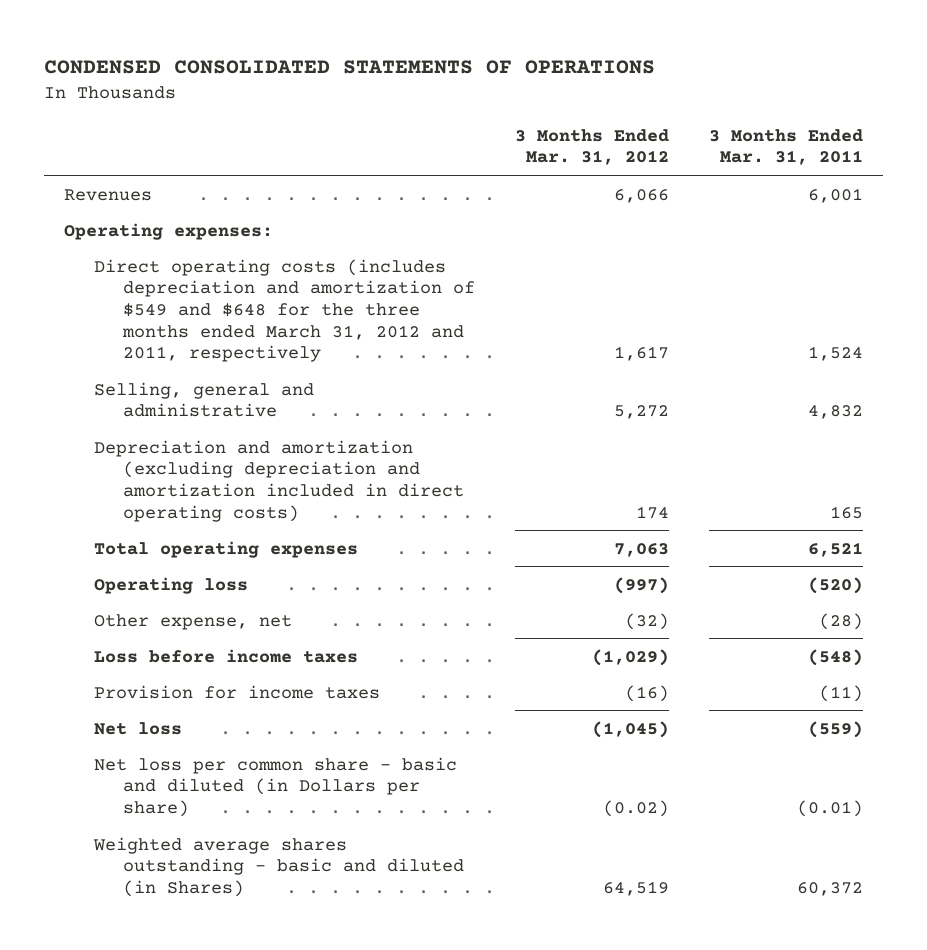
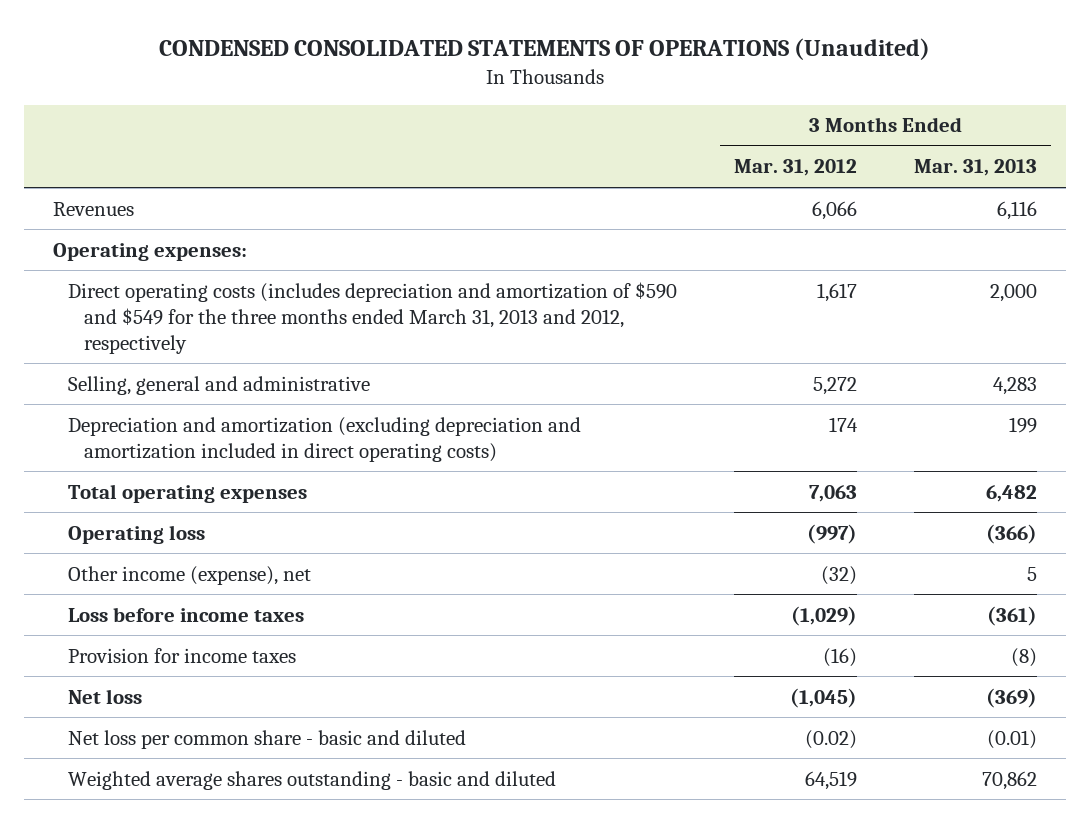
[44,60,656,75] CONDENSED CONSOLIDATED STATEMENTS OF OPERATIONS -> [159,38,931,61] CONDENSED CONSOLIDATED STATEMENTS OF OPERATIONS (Unaudited)
[709,128,864,166] 3 Months Ended Mar. 31, 2011 -> none
none -> [914,159,1038,177] Mar. 31, 2013
[93,258,476,363] Direct operating costs (includes depreciation and amortization of $549 and $648 for the three months ended March 31, 2012 and 2011, respectively -> [68,281,678,354] Direct operating costs (includes depreciation and amortization of $590 and $549 for the three months ended March 31, 2013 and 2012, respectively
[93,613,292,630] Other expense, net -> [68,565,312,585] Other income (expense), net
[93,756,457,817] Net loss per common share - basic and diluted (in Dollars per share) -> [68,729,467,749] Net loss per common share - basic and diluted
[92,836,465,897] Weighted average shares outstanding - basic and diluted (in Shares) -> [68,770,557,790] Weighted average shares outstanding - basic and diluted

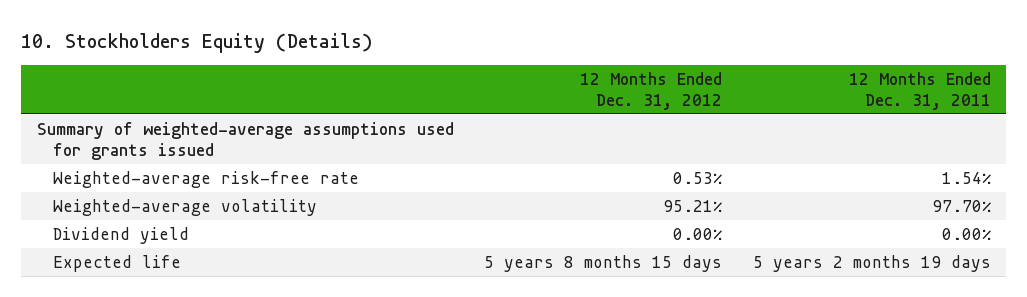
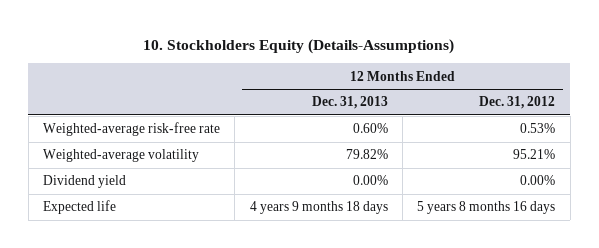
[21,32,374,53] 10. Stockholders Equity (Details) -> [143,38,455,54] 10. Stockholders Equity (Details-Assumptions)
[848,71,991,110] 12 Months Ended Dec. 31, 2011 -> none
none -> [311,96,388,110] Dec. 31, 2013
[36,122,454,160] Summary of weighted-average assumptions used for grants issued -> none
[484,255,723,273] 5 years 8 months 15 days -> [417,201,556,215] 5 years 8 months 16 days

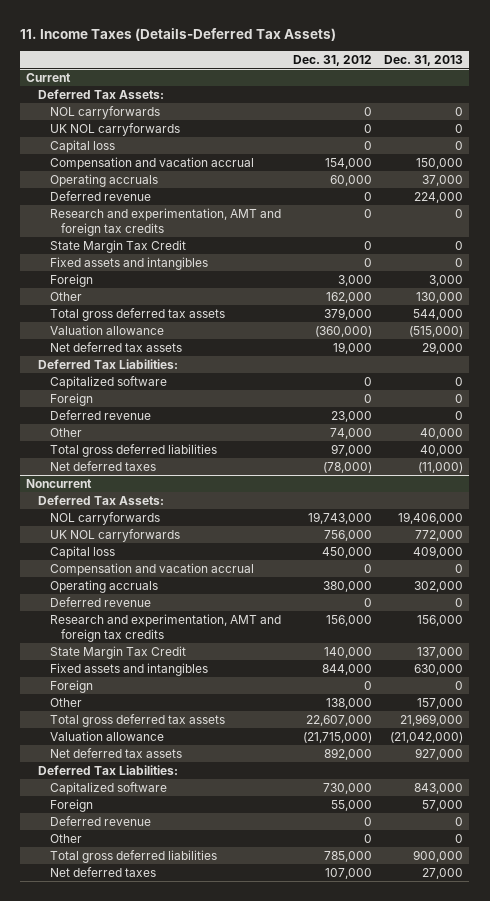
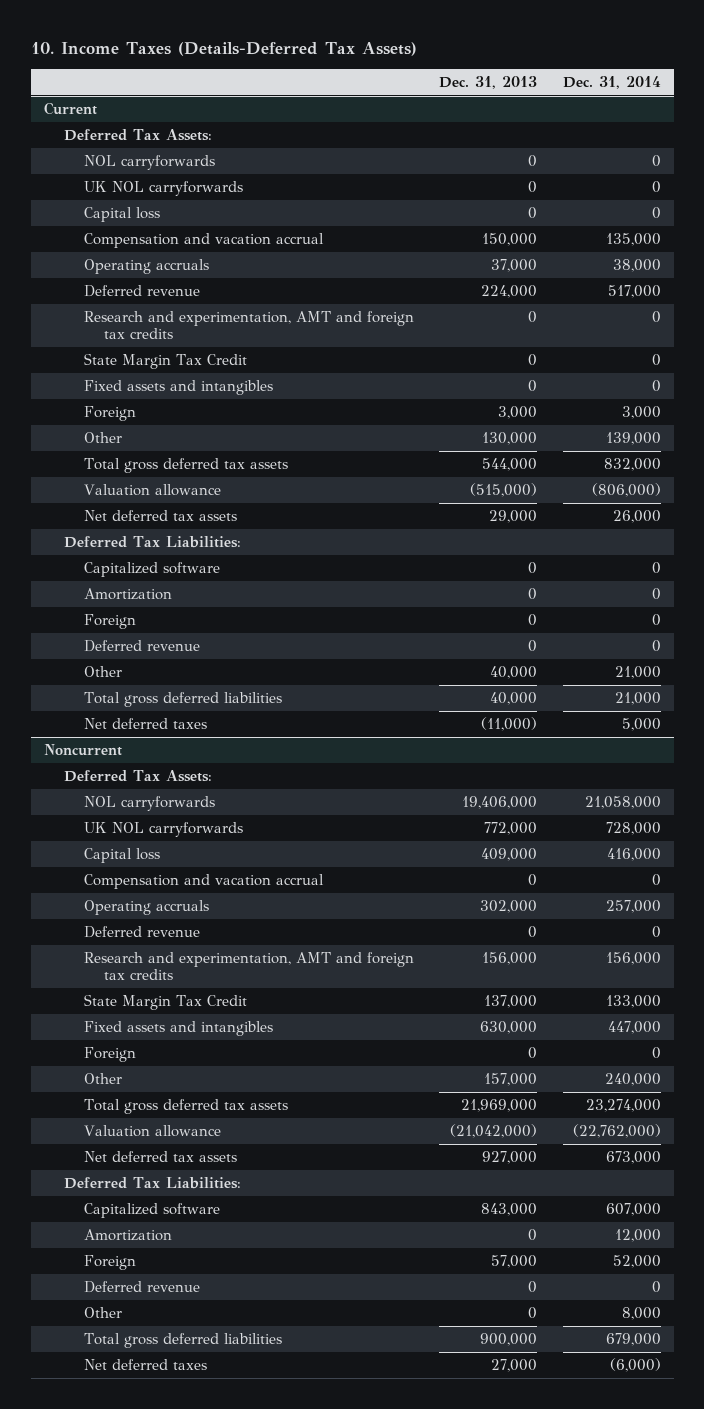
[20,27,337,41] 11. Income Taxes (Details-Deferred Tax Assets) -> [30,42,417,57] 10. Income Taxes (Details-Deferred Tax Assets)
[292,54,372,66] Dec. 31, 2012 -> none
none -> [562,76,661,90] Dec. 31, 2014
none -> [84,587,173,600] Amortization
none -> [84,1228,173,1241] Amortization

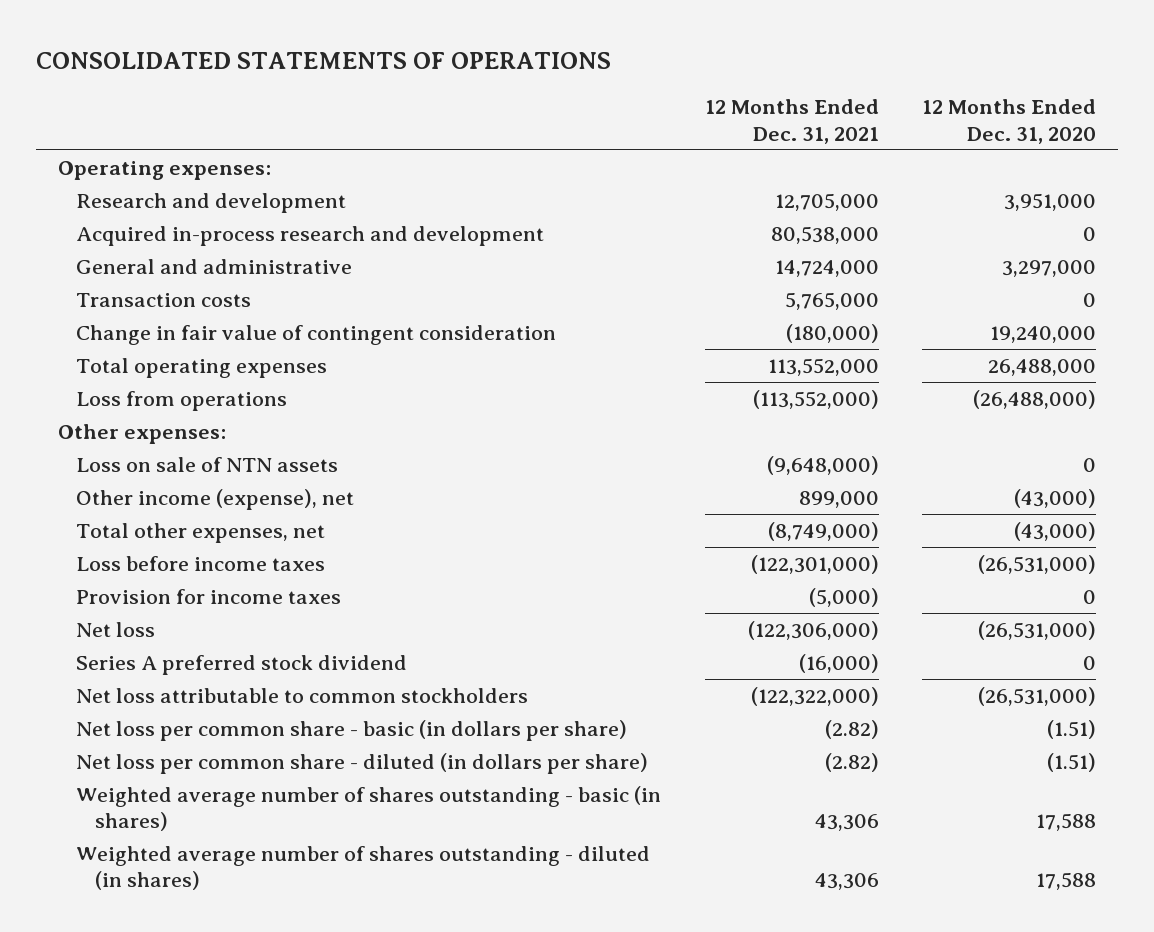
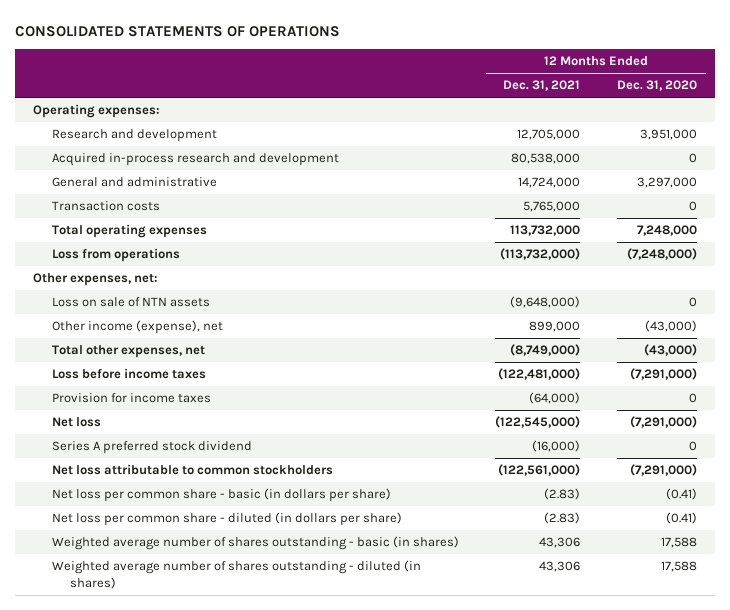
[76,324,557,345] Change in fair value of contingent consideration -> none
[767,357,879,376] 113,552,000 -> [510,225,581,237] 113,732,000
[988,358,1097,376] 26,488,000 -> [636,225,697,237] 7,248,000
[752,389,879,409] (113,552,000) -> [500,248,581,261] (113,732,000)
[973,389,1097,409] (26,488,000) -> [626,248,697,261] (7,248,000)
[57,423,226,444] Other expenses: -> [33,273,159,287] Other expenses, net:
[750,554,879,574] (122,301,000) -> [498,368,581,381] (122,481,000)
[978,554,1097,574] (26,531,000) -> [629,368,697,381] (7,291,000)
[808,587,879,607] (5,000) -> [529,392,581,405] (64,000)
[747,620,879,640] (122,306,000) -> [495,416,581,429] (122,545,000)
[978,620,1097,640] (26,531,000) -> [629,416,697,429] (7,291,000)
[750,686,879,706] (122,322,000) -> [498,464,581,477] (122,561,000)
[978,686,1097,706] (26,531,000) -> [629,464,697,477] (7,291,000)
[824,719,879,739] (2.82) -> [544,488,581,501] (2.83)
[1047,719,1097,739] (1.51) -> [665,488,697,501] (0.41)
[824,752,879,772] (2.82) -> [544,512,581,525] (2.83)
[1047,752,1097,772] (1.51) -> [665,512,697,525] (0.41)

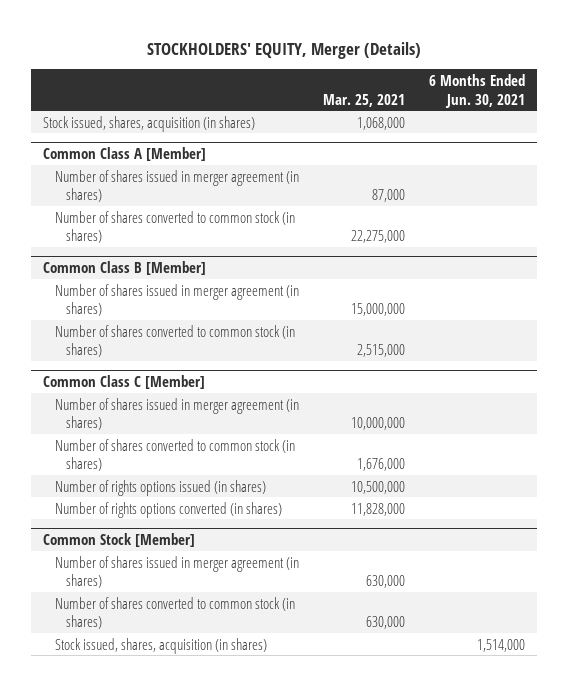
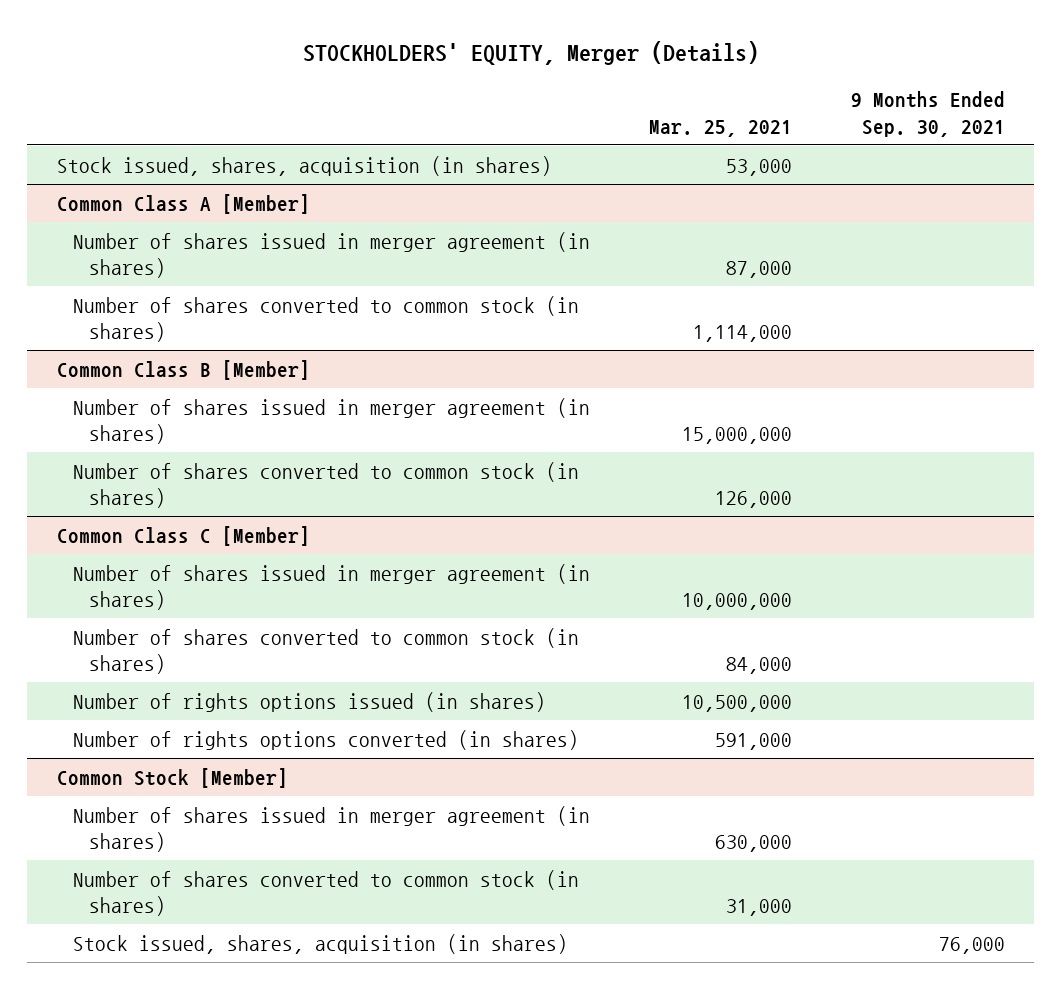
[429,74,526,108] 6 Months Ended Jun. 30, 2021 -> none
none -> [850,91,1005,137] 9 Months Ended Sep. 30, 2021
[356,116,405,130] 1,068,000 -> [725,158,792,176] 53,000
[350,230,405,244] 22,275,000 -> [692,325,792,343] 1,114,000
[356,344,405,358] 2,515,000 -> [714,491,792,509] 126,000
[356,458,405,472] 1,676,000 -> [725,657,792,675] 84,000
[350,502,405,516] 11,828,000 -> [714,732,792,750] 591,000
[365,616,405,630] 630,000 -> [725,899,792,917] 31,000

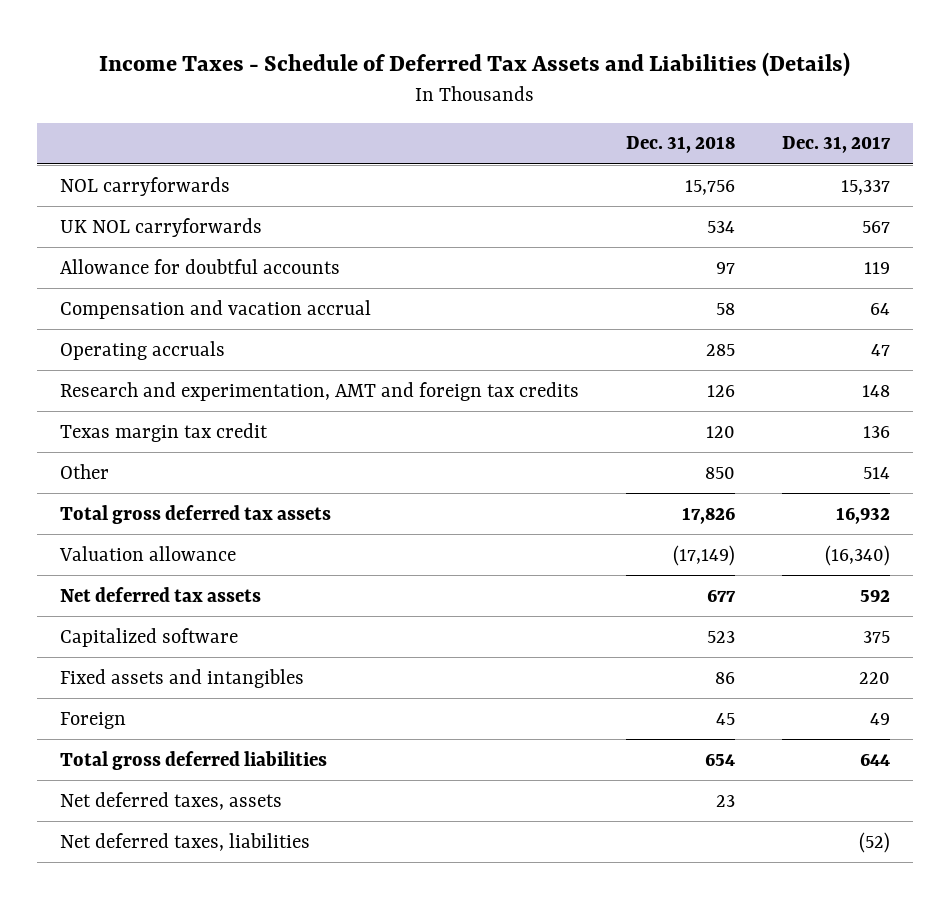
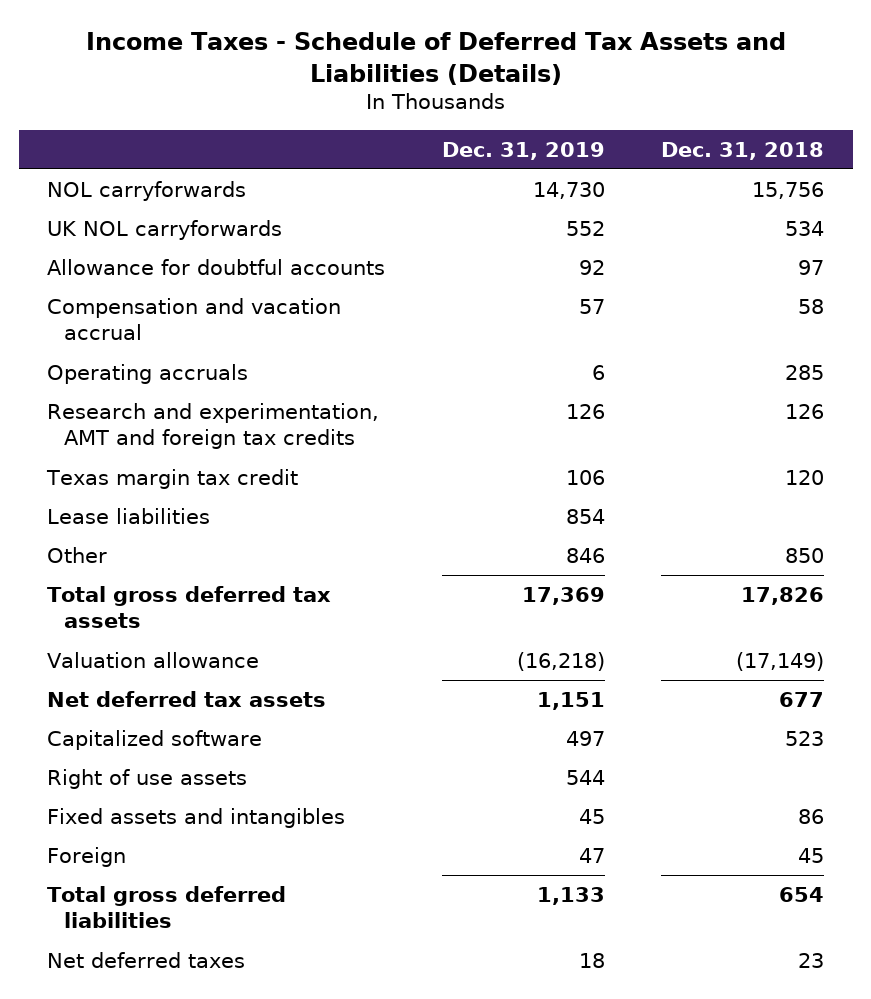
[781,136,891,154] Dec. 31, 2017 -> none
none -> [441,141,605,160] Dec. 31, 2019
none -> [46,508,210,525] Lease liabilities
none -> [46,769,247,790] Right of use assets
[60,832,311,851] Net deferred taxes, liabilities -> none
[60,791,283,810] Net deferred taxes, assets -> [46,952,245,969] Net deferred taxes

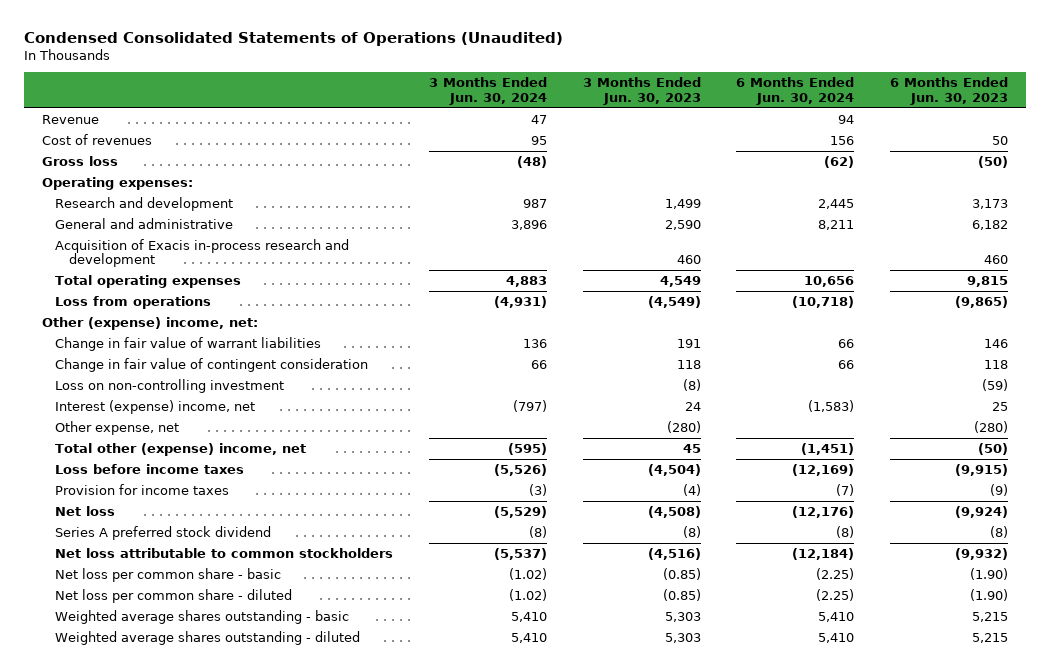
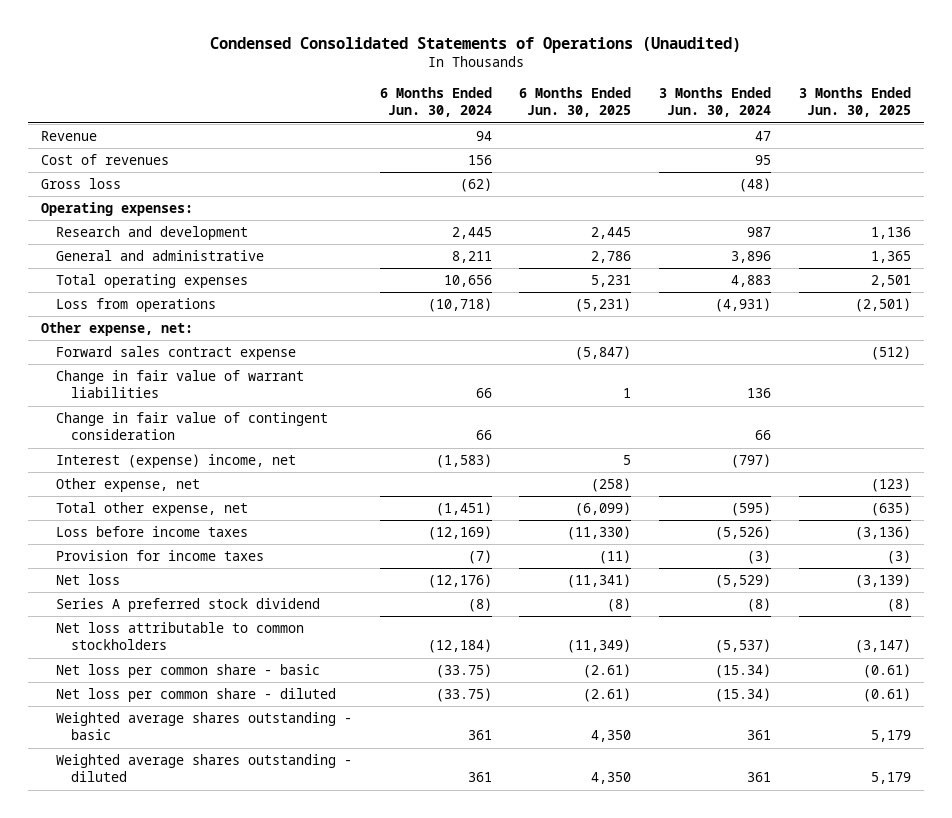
[582,77,701,105] 3 Months Ended Jun. 30, 2023 -> none
[890,77,1009,105] 6 Months Ended Jun. 30, 2023 -> none
none -> [519,87,632,118] 6 Months Ended Jun. 30, 2025
none -> [798,87,911,118] 3 Months Ended Jun. 30, 2025
[55,238,350,268] Acquisition of Exacis in-process research and development -> none
[41,316,258,330] Other (expense) income, net: -> [41,321,194,336] Other expense, net:
none -> [56,345,297,360] Forward sales contract expense
[55,378,285,393] Loss on non-controlling investment -> none
[55,442,307,456] Total other (expense) income, net -> [56,501,249,516] Total other expense, net
[509,567,548,580] (1.02) -> [714,663,771,678] (15.34)
[816,567,855,580] (2.25) -> [435,663,492,678] (33.75)
[509,588,548,601] (1.02) -> [714,687,771,702] (15.34)
[816,588,855,601] (2.25) -> [435,687,492,702] (33.75)
[511,611,548,622] 5,410 -> [746,730,771,741] 361
[818,611,855,622] 5,410 -> [467,730,492,741] 361
[511,632,548,643] 5,410 -> [746,772,771,783] 361
[818,632,855,643] 5,410 -> [467,772,492,783] 361

